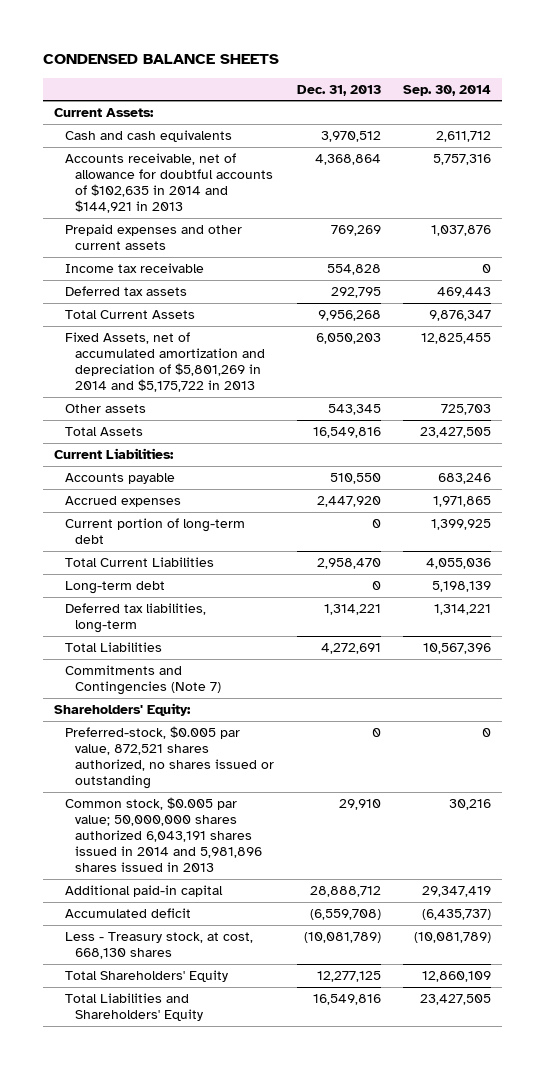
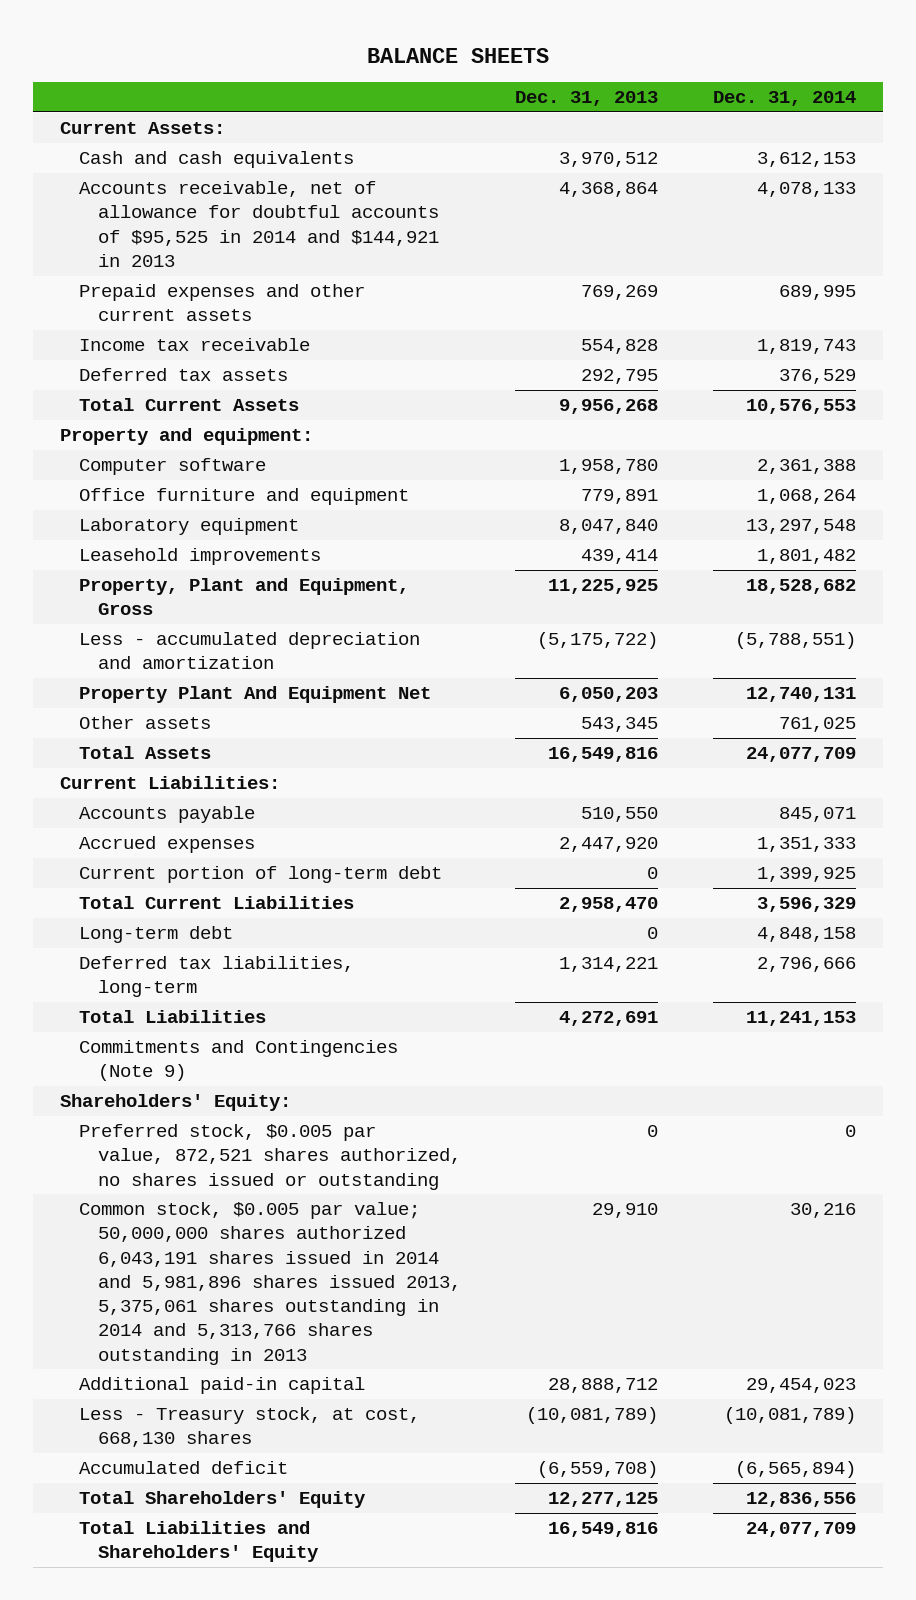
[42,54,279,65] CONDENSED BALANCE SHEETS -> [367,47,550,63] BALANCE SHEETS
[402,84,491,96] Sep. 30, 2014 -> none
none -> [712,91,856,107] Dec. 31, 2014
[64,153,274,214] Accounts receivable, net of allowance for doubtful accounts of $102,635 in 2014 and $144,921 in 2013 -> [79,181,439,267] Accounts receivable, net of allowance for doubtful accounts of $95,525 in 2014 and $144,921 in 2013
none -> [60,428,314,446] Property and equipment:
none -> [79,458,267,476] Computer software
none -> [79,488,410,506] Office furniture and equipment
none -> [79,518,300,536] Laboratory equipment
none -> [79,548,322,566] Leasehold improvements
none -> [79,578,410,616] Property, Plant and Equipment, Gross
none -> [79,632,421,670] Less - accumulated depreciation and amortization
[64,332,266,393] Fixed Assets, net of accumulated amortization and depreciation of $5,801,269 in 2014 and $5,175,722 in 2013 -> [79,686,432,704] Property Plant And Equipment Net
[64,665,222,696] Commitments and Contingencies (Note 7) -> [79,1040,399,1082] Commitments and Contingencies (Note 9)
[64,726,275,790] Preferred-stock, $0.005 par value, 872,521 shares authorized, no shares issued or outstanding -> [79,1124,461,1190] Preferred stock, $0.005 par value, 872,521 shares authorized, no shares issued or outstanding
[64,797,263,873] Common stock, $0.005 par value; 50,000,000 shares authorized 6,043,191 shares issued in 2014 and 5,981,896 shares issued in 2013 -> [79,1202,461,1365] Common stock, $0.005 par value; 50,000,000 shares authorized 6,043,191 shares issued in 2014 and 5,981,896 shares issued 2013, 5,375,061 shares outstanding in 2014 and 5,313,766 shares outstanding in 2013
[64,908,191,919] Accumulated deficit -> [79,1461,289,1475] Accumulated deficit

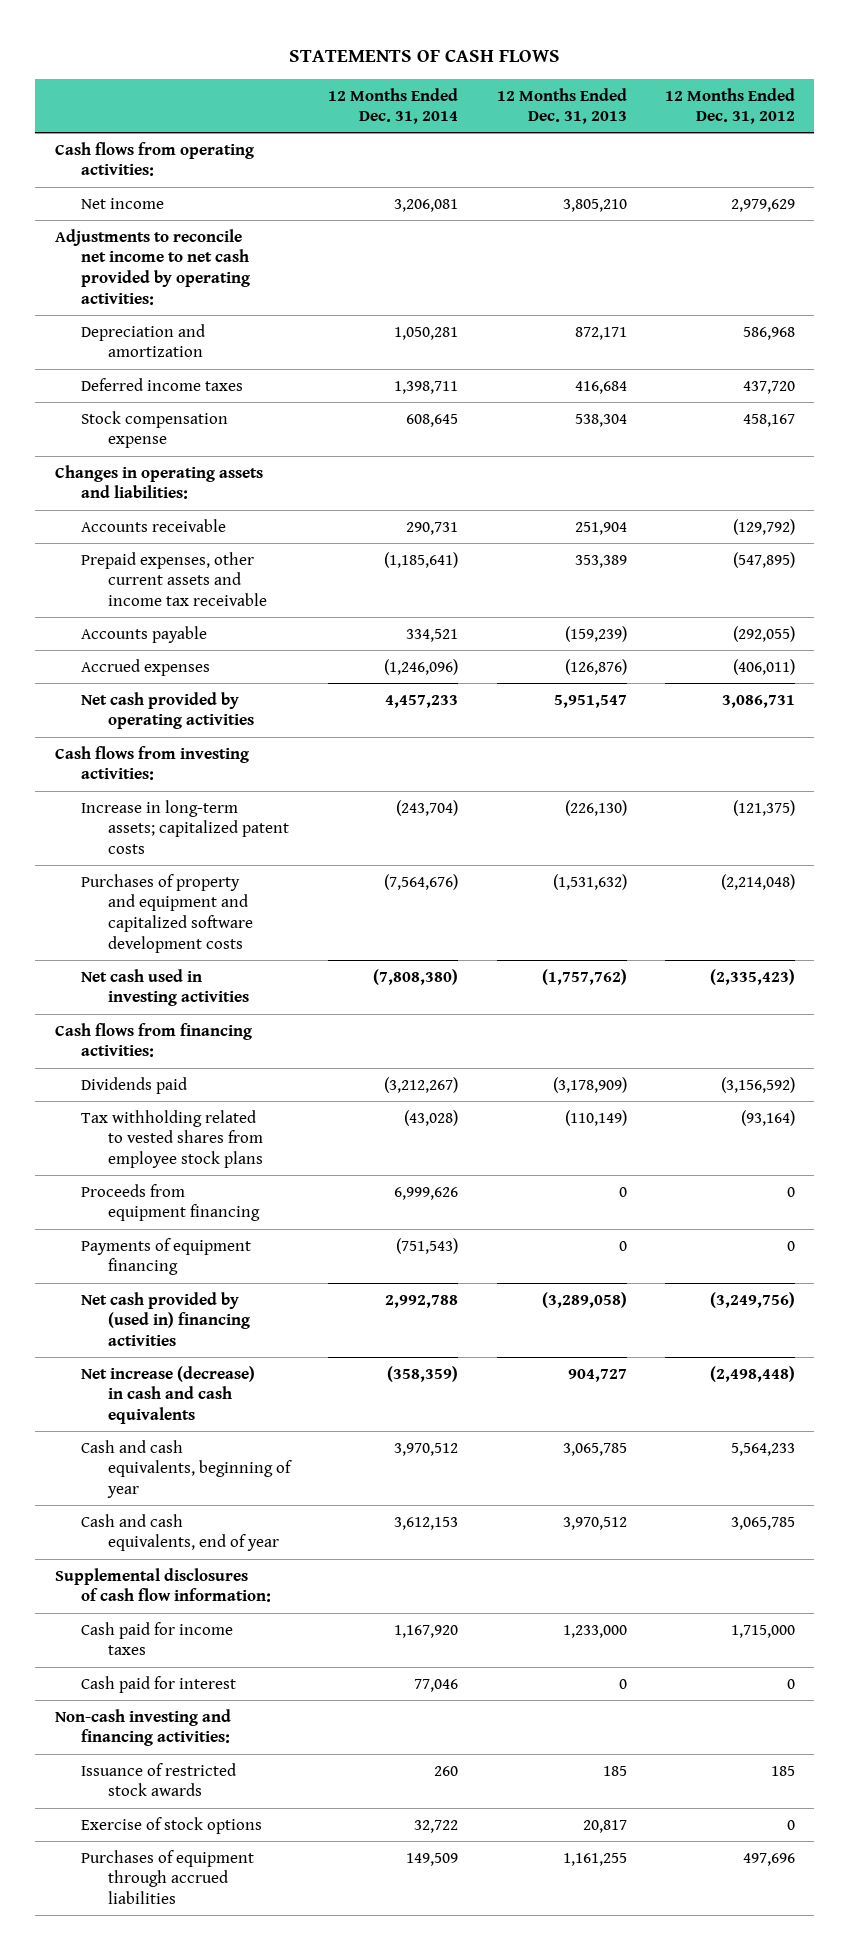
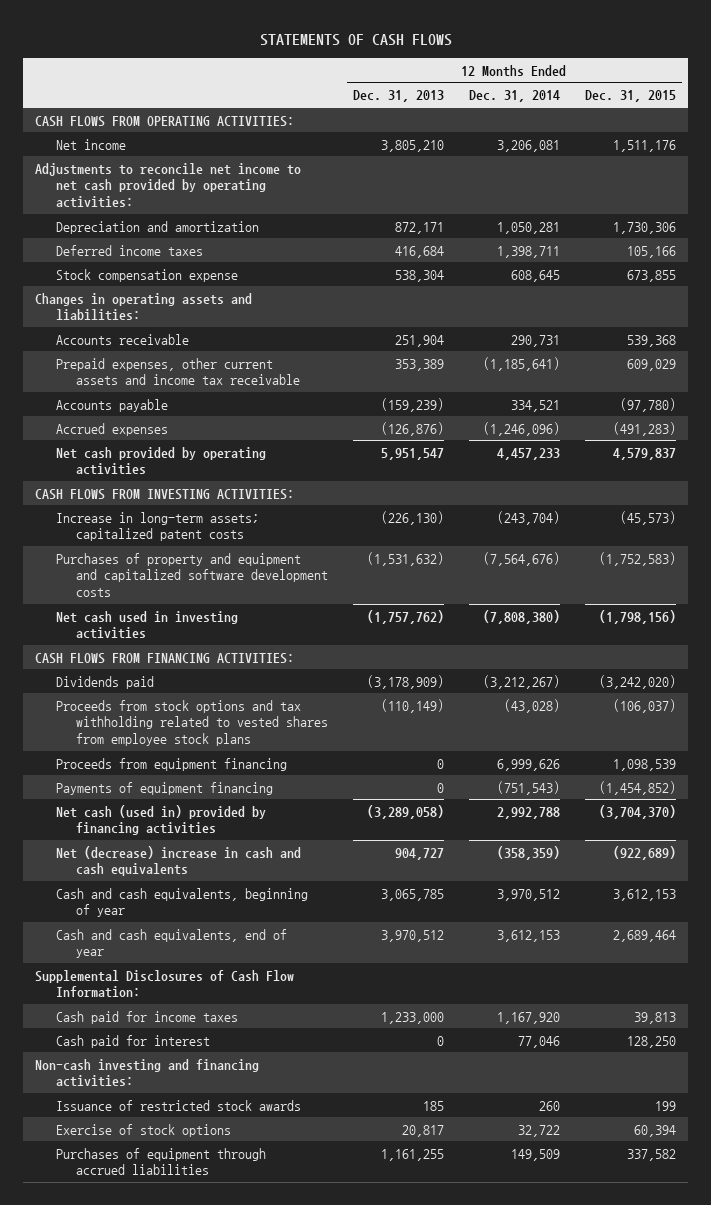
[665,87,796,125] 12 Months Ended Dec. 31, 2012 -> none
none -> [584,90,676,103] Dec. 31, 2015
[54,141,254,177] Cash flows from operating activities: -> [35,115,295,127] CASH FLOWS FROM OPERATING ACTIVITIES:
[54,745,249,781] Cash flows from investing activities: -> [35,488,295,500] CASH FLOWS FROM INVESTING ACTIVITIES:
[54,1022,252,1058] Cash flows from financing activities: -> [35,652,295,664] CASH FLOWS FROM FINANCING ACTIVITIES:
[81,1109,263,1169] Tax withholding related to vested shares from employee stock plans -> [55,699,329,747] Proceeds from stock options and tax withholding related to vested shares from employee stock plans
[81,1291,250,1347] Net cash provided by (used in) financing activities -> [55,804,266,836] Net cash (used in) provided by financing activities
[81,1365,256,1425] Net increase (decrease) in cash and cash equivalents -> [55,845,301,877] Net (decrease) increase in cash and cash equivalents
[54,1567,272,1603] Supplemental disclosures of cash flow information: -> [35,969,295,999] Supplemental Disclosures of Cash Flow Information:

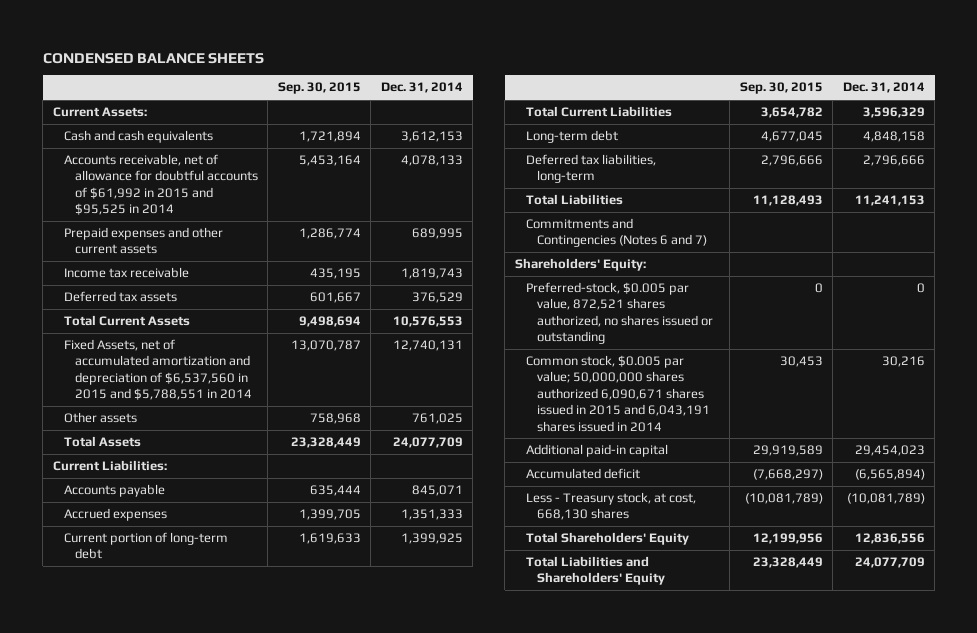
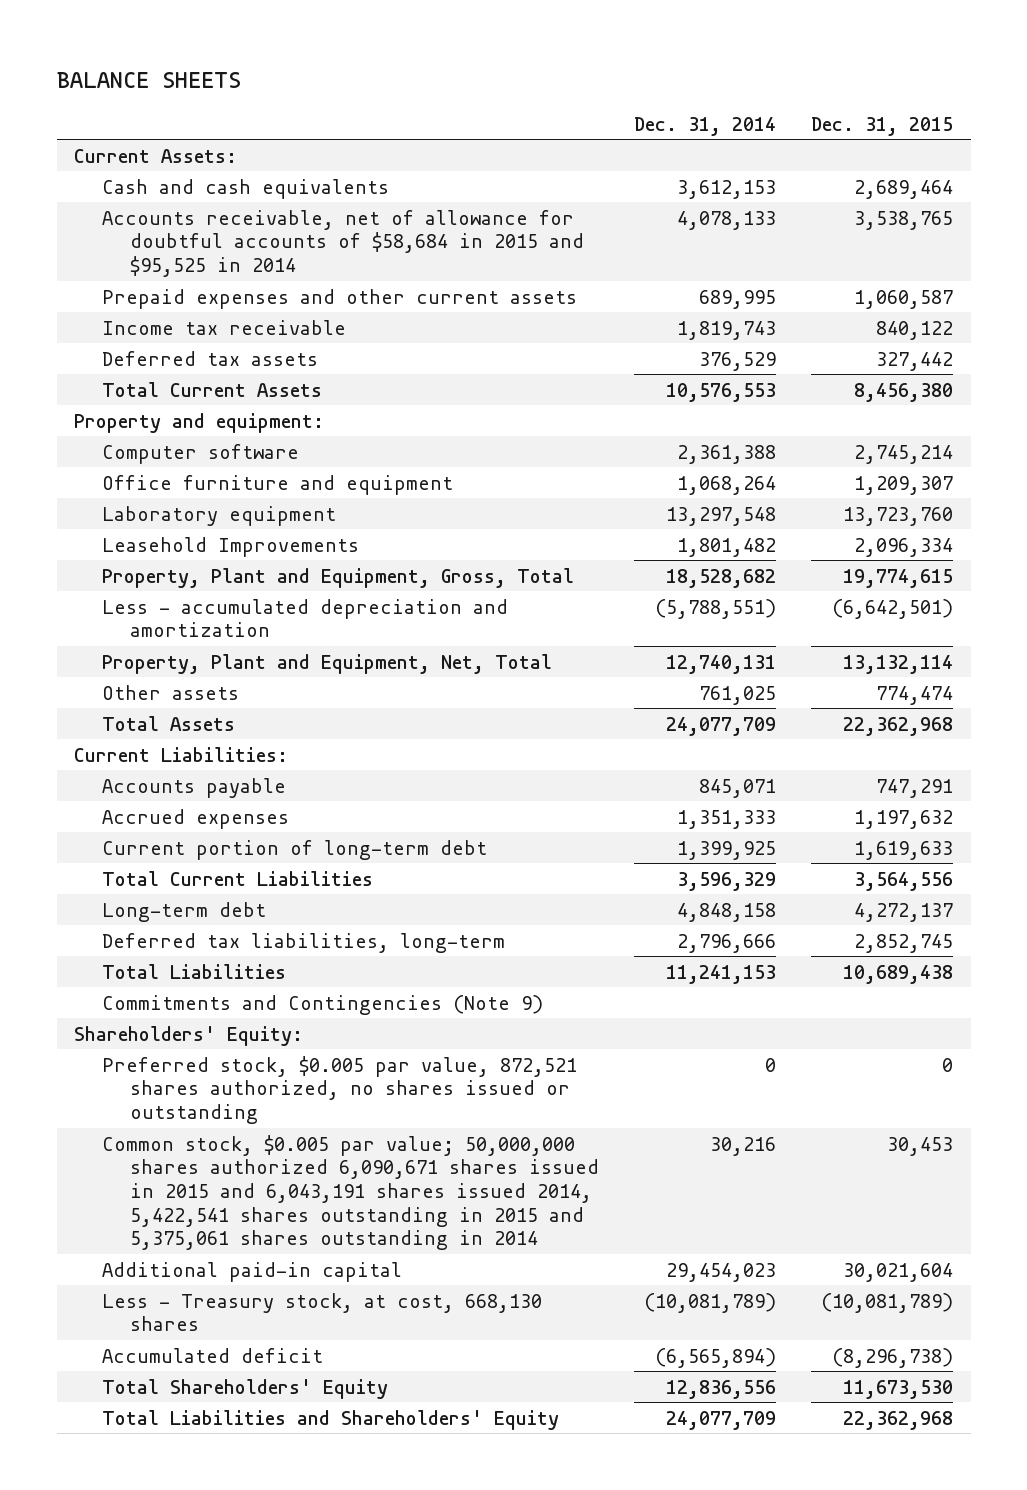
[42,52,264,64] CONDENSED BALANCE SHEETS -> [56,71,241,88] BALANCE SHEETS
[277,82,361,95] Sep. 30, 2015 -> none
none -> [811,116,954,136] Dec. 31, 2015
[63,153,258,216] Accounts receivable, net of allowance for doubtful accounts of $61,992 in 2015 and $95,525 in 2014 -> [102,209,585,277] Accounts receivable, net of allowance for doubtful accounts of $58,684 in 2015 and $95,525 in 2014
none -> [74,412,325,433] Property and equipment:
none -> [102,443,300,464] Computer software
none -> [102,474,454,495] Office furniture and equipment
none -> [102,505,337,526] Laboratory equipment
none -> [102,536,360,557] Leasehold Improvements
none -> [102,567,575,588] Property, Plant and Equipment, Gross, Total
none -> [102,598,509,638] Less - accumulated depreciation and amortization
[63,338,252,401] Fixed Assets, net of accumulated amortization and depreciation of $6,537,560 in 2015 and $5,788,551 in 2014 -> [102,653,553,674] Property, Plant and Equipment, Net, Total
[525,217,707,248] Commitments and Contingencies (Notes 6 and 7) -> [102,994,544,1015] Commitments and Contingencies (Note 9)
[525,281,713,345] Preferred-stock, $0.005 par value, 872,521 shares authorized, no shares issued or outstanding -> [102,1055,578,1124] Preferred stock, $0.005 par value, 872,521 shares authorized, no shares issued or outstanding
[525,354,710,432] Common stock, $0.005 par value; 50,000,000 shares authorized 6,090,671 shares issued in 2015 and 6,043,191 shares issued in 2014 -> [102,1134,600,1251] Common stock, $0.005 par value; 50,000,000 shares authorized 6,090,671 shares issued in 2015 and 6,043,191 shares issued 2014, 5,422,541 shares outstanding in 2015 and 5,375,061 shares outstanding in 2014
[525,467,640,479] Accumulated deficit -> [102,1347,324,1363] Accumulated deficit

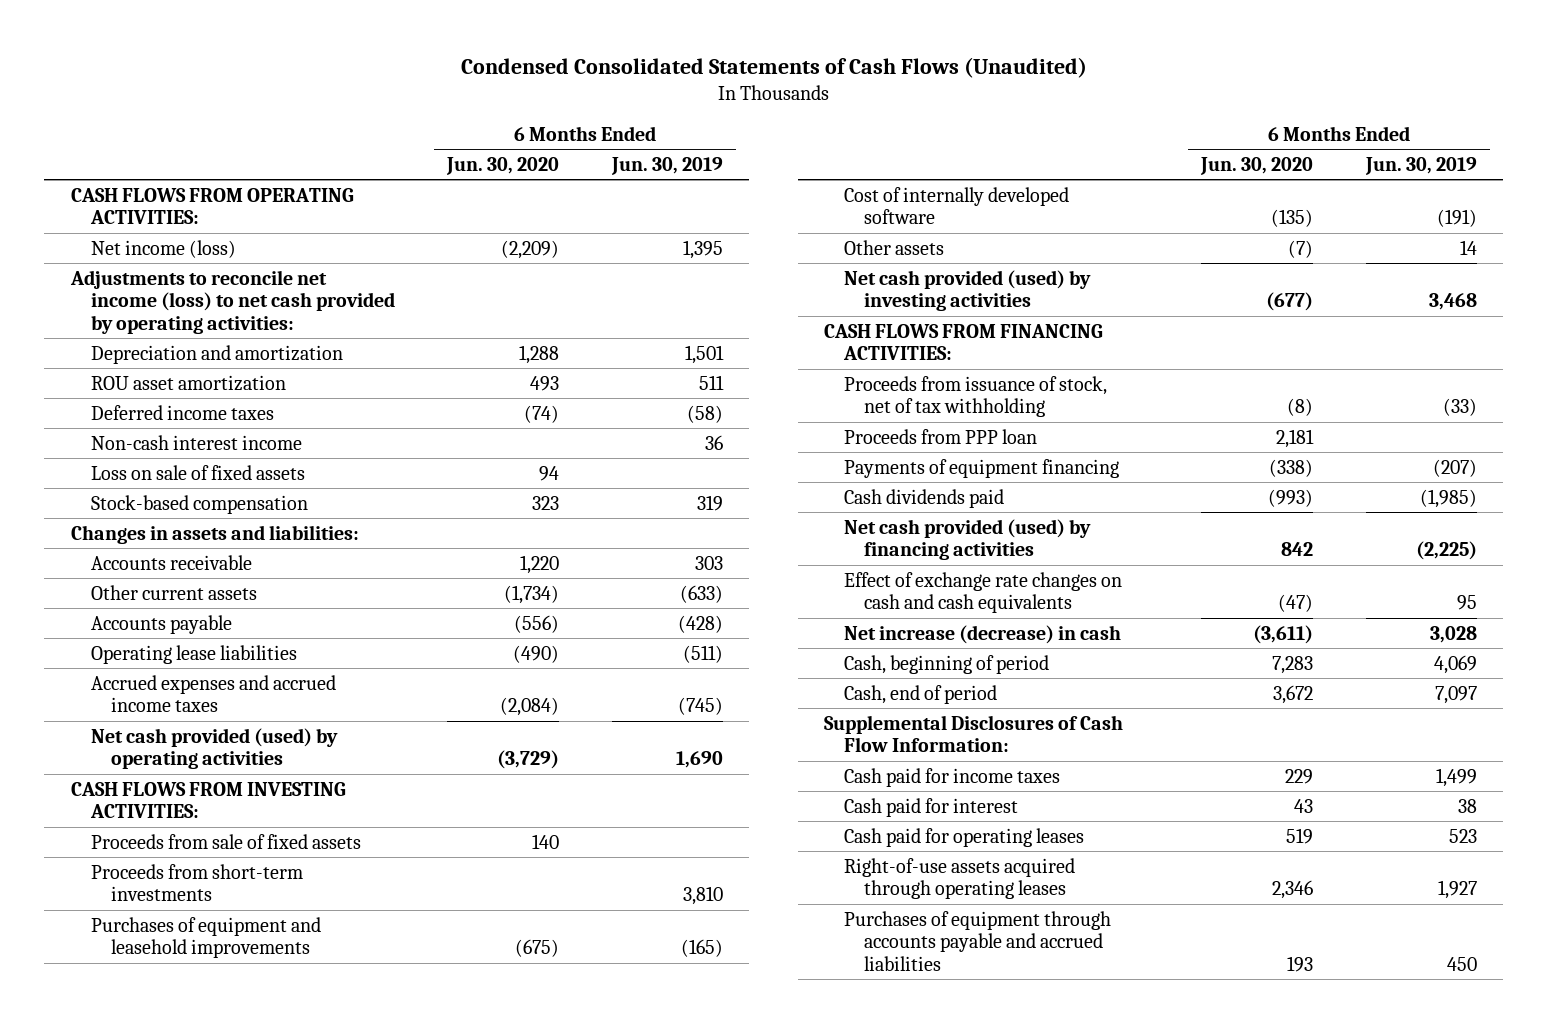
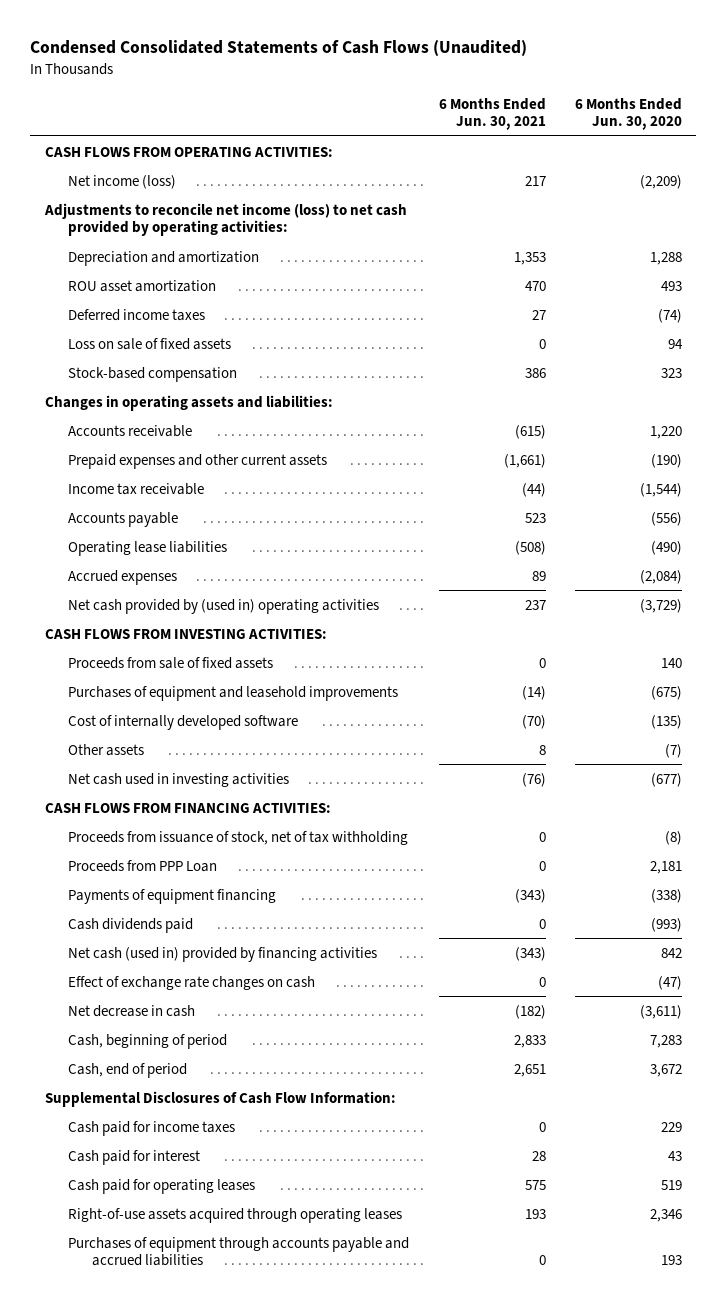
[610,157,723,176] Jun. 30, 2019 -> none
none -> [438,97,546,131] 6 Months Ended Jun. 30, 2021
[90,434,302,450] Non-cash interest income -> none
[70,524,359,544] Changes in assets and liabilities: -> [44,394,333,411] Changes in operating assets and liabilities:
[90,584,257,600] Other current assets -> [68,453,328,469] Prepaid expenses and other current assets
[504,584,560,604] (1,734) -> [650,453,682,468] (190)
none -> [68,482,205,495] Income tax receivable
[90,674,336,713] Accrued expenses and accrued income taxes -> [68,569,178,585] Accrued expenses
[90,727,338,770] Net cash provided (used) by operating activities -> [68,598,380,614] Net cash provided by (used in) operating activities
[90,863,303,902] Proceeds from short-term investments -> none
[844,269,1092,312] Net cash provided (used) by investing activities -> [68,772,290,787] Net cash used in investing activities
[844,428,1038,444] Proceeds from PPP loan -> [68,859,218,872] Proceeds from PPP Loan
[844,518,1092,561] Net cash provided (used) by financing activities -> [68,946,378,962] Net cash (used in) provided by financing activities
[844,571,1123,614] Effect of exchange rate changes on cash and cash equivalents -> [68,975,316,990] Effect of exchange rate changes on cash
[844,624,1122,644] Net increase (decrease) in cash -> [68,1004,196,1017] Net decrease in cash

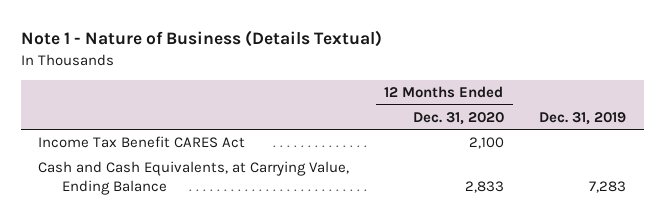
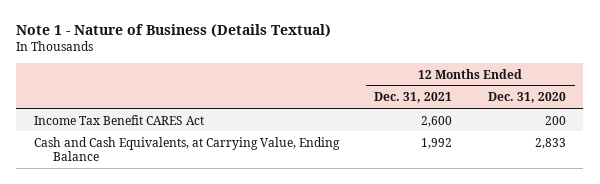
[539,111,627,125] Dec. 31, 2019 -> none
none -> [374,92,453,104] Dec. 31, 2021
[468,137,504,150] 2,100 -> [544,115,566,125] 200

